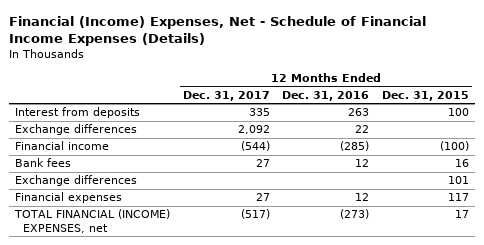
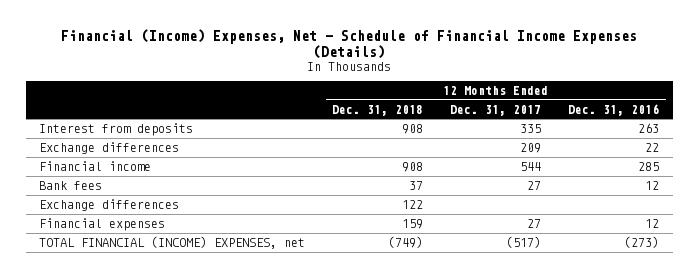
[382,90,470,101] Dec. 31, 2015 -> none
none -> [332,104,424,116] Dec. 31, 2018
[237,125,270,135] 2,092 -> [520,143,542,154] 209
[240,141,270,152] (544) -> [520,162,542,172] 544
[340,141,370,152] (285) -> [638,162,660,172] 285

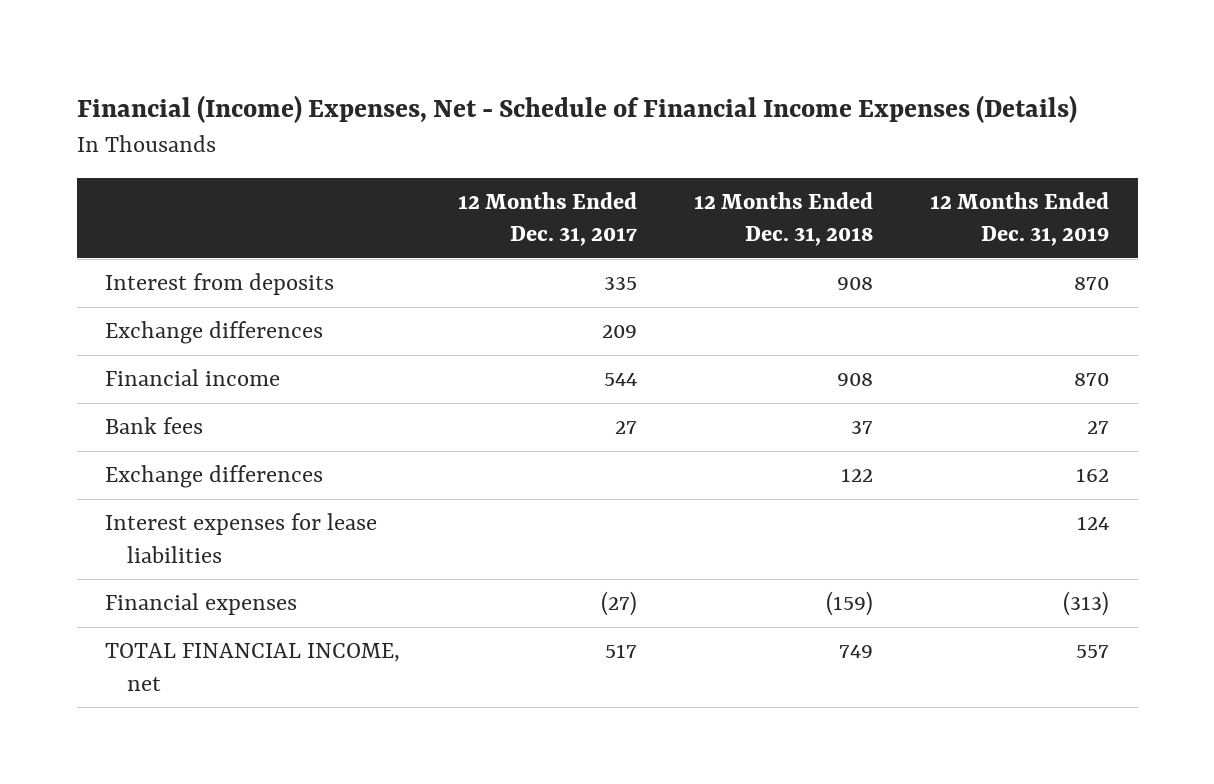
[568,103,660,116] Dec. 31, 2016 -> none
none -> [930,191,1110,247] 12 Months Ended Dec. 31, 2019
none -> [105,513,378,563] Interest expenses for lease liabilities
[402,219,424,230] 159 -> [825,591,873,617] (159)
[527,219,542,229] 27 -> [600,591,637,617] (27)
[39,236,306,250] TOTAL FINANCIAL (INCOME) EXPENSES, net -> [105,643,401,691] TOTAL FINANCIAL INCOME, net
[388,236,424,249] (749) -> [838,645,873,659] 749
[506,236,542,249] (517) -> [604,644,637,659] 517

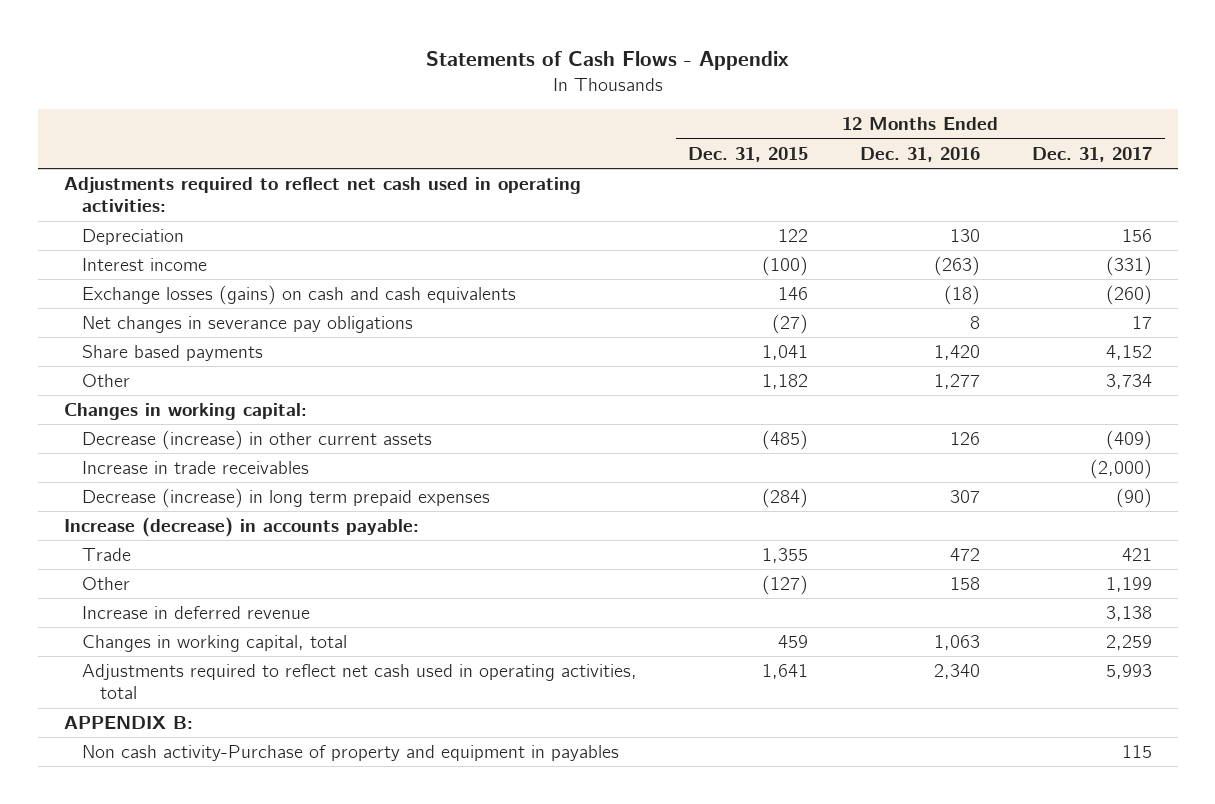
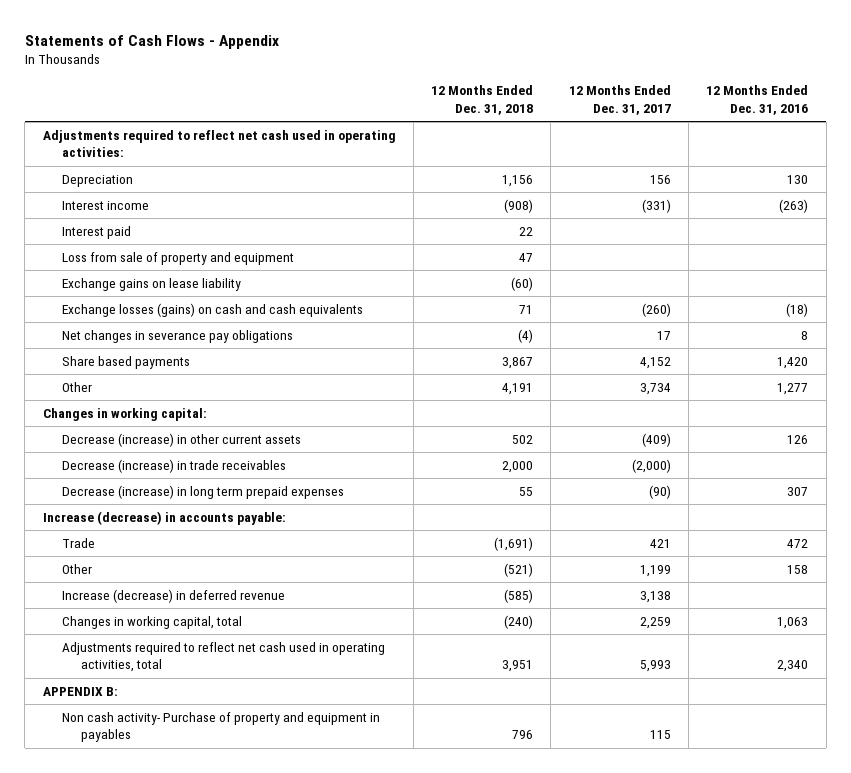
[688,146,809,162] Dec. 31, 2015 -> none
none -> [431,85,534,115] 12 Months Ended Dec. 31, 2018
none -> [61,225,131,239] Interest paid
none -> [61,251,294,265] Loss from sale of property and equipment
none -> [61,277,241,291] Exchange gains on lease liability
[81,461,309,475] Increase in trade receivables -> [61,458,286,473] Decrease (increase) in trade receivables
[81,606,310,620] Increase in deferred revenue -> [61,588,285,603] Increase (decrease) in deferred revenue
[81,745,619,762] Non cash activity-Purchase of property and equipment in payables -> [61,711,380,743] Non cash activity- Purchase of property and equipment in payables

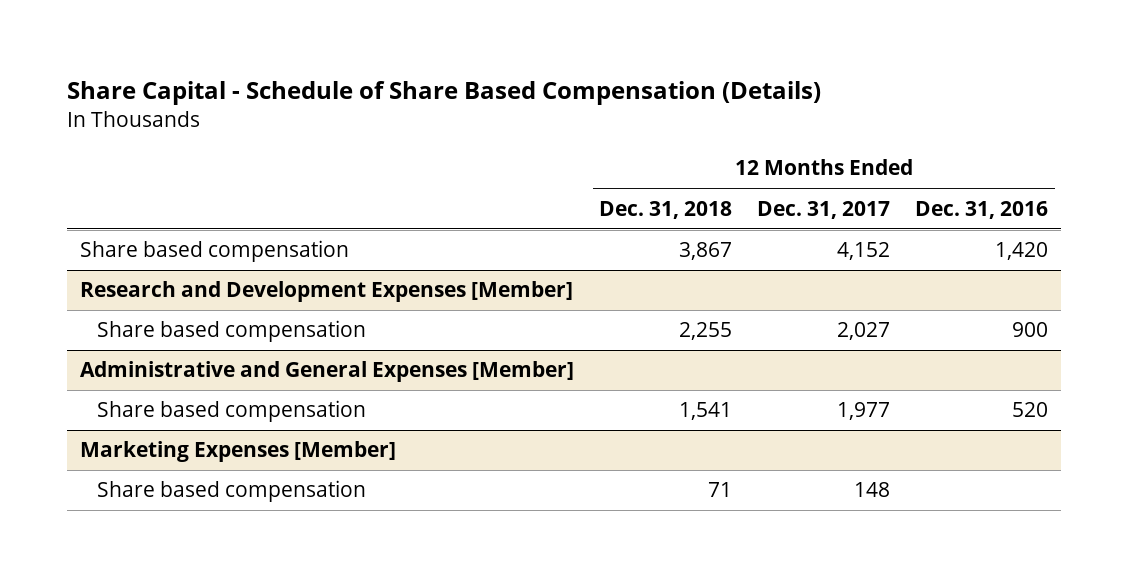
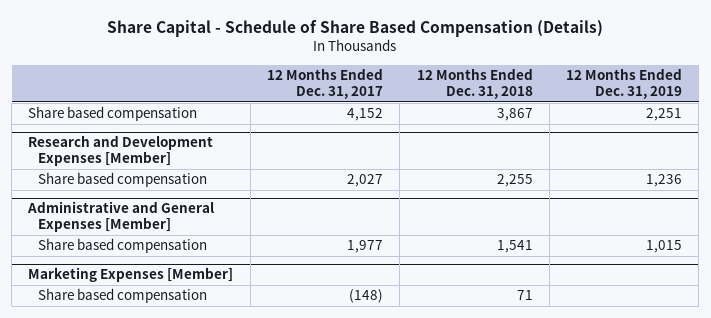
[915,200,1049,219] Dec. 31, 2016 -> none
none -> [566,68,683,100] 12 Months Ended Dec. 31, 2019
[854,482,891,498] 148 -> [348,289,383,304] (148)

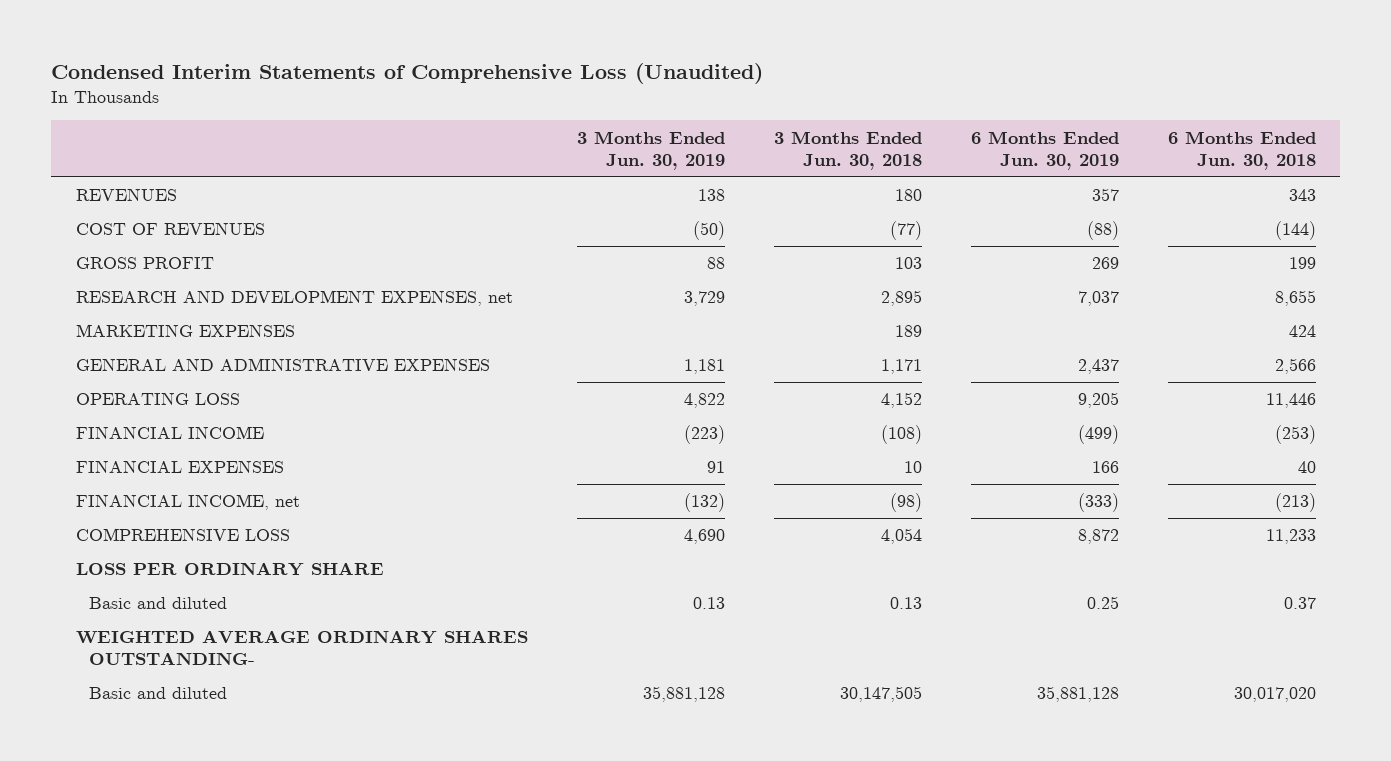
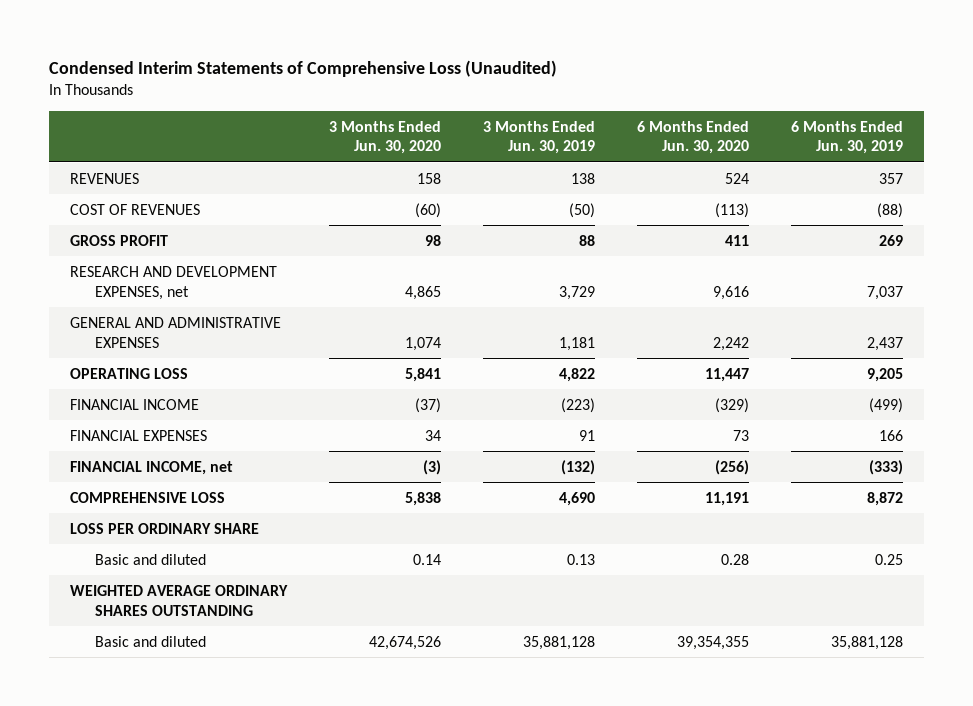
[773,130,922,170] 3 Months Ended Jun. 30, 2018 -> none
[1167,130,1316,170] 6 Months Ended Jun. 30, 2018 -> none
none -> [329,120,442,155] 3 Months Ended Jun. 30, 2020
none -> [637,120,750,155] 6 Months Ended Jun. 30, 2020
[75,324,295,338] MARKETING EXPENSES -> none
[75,630,528,666] WEIGHTED AVERAGE ORDINARY SHARES OUTSTANDING- -> [70,584,289,616] WEIGHTED AVERAGE ORDINARY SHARES OUTSTANDING

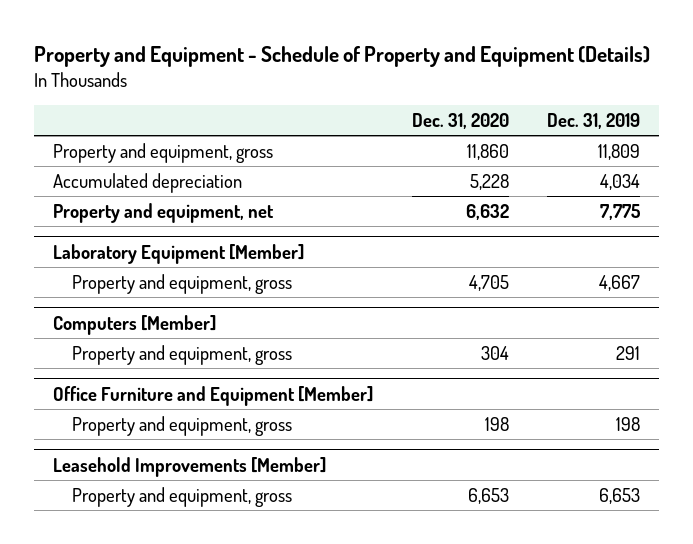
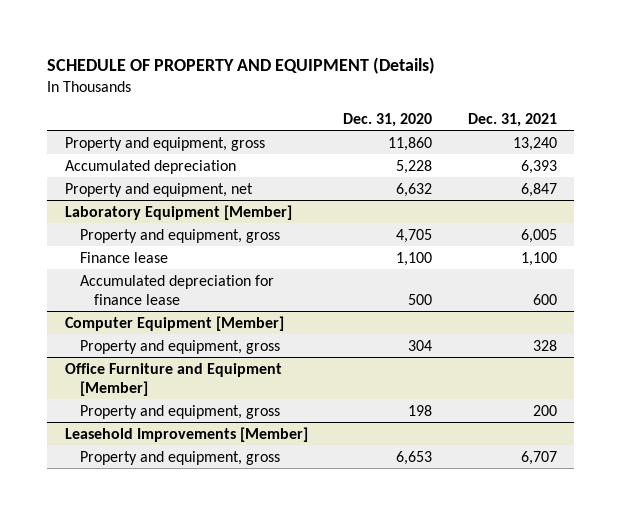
[33,46,650,68] Property and Equipment - Schedule of Property and Equipment (Details) -> [47,57,436,75] SCHEDULE OF PROPERTY AND EQUIPMENT (Details)
[547,113,641,130] Dec. 31, 2019 -> none
none -> [467,112,557,127] Dec. 31, 2021
none -> [79,251,168,263] Finance lease
none -> [79,274,274,305] Accumulated depreciation for finance lease
[53,314,217,335] Computers [Member] -> [64,315,284,331] Computer Equipment [Member]

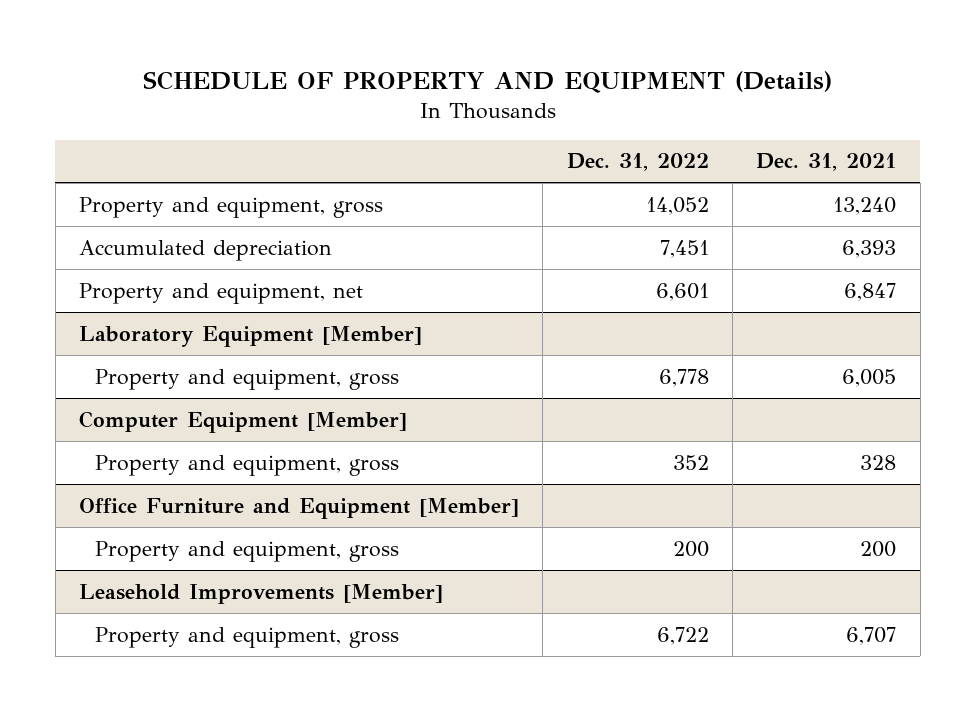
[343,112,433,127] Dec. 31, 2020 -> none
none -> [566,153,709,172] Dec. 31, 2022
[79,251,168,263] Finance lease -> none
[79,274,274,305] Accumulated depreciation for finance lease -> none

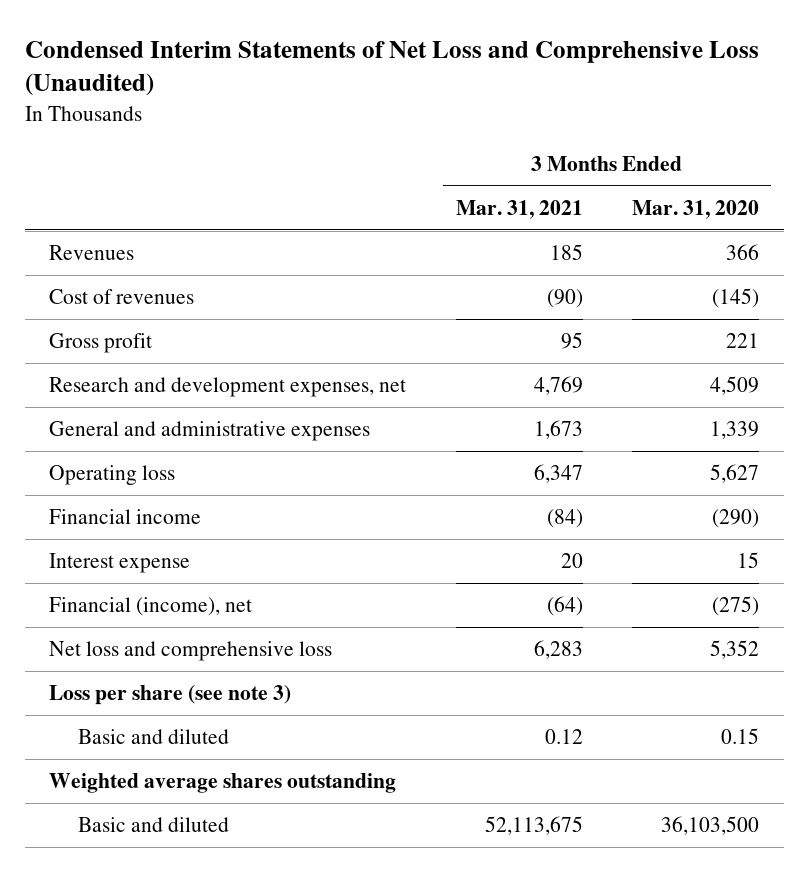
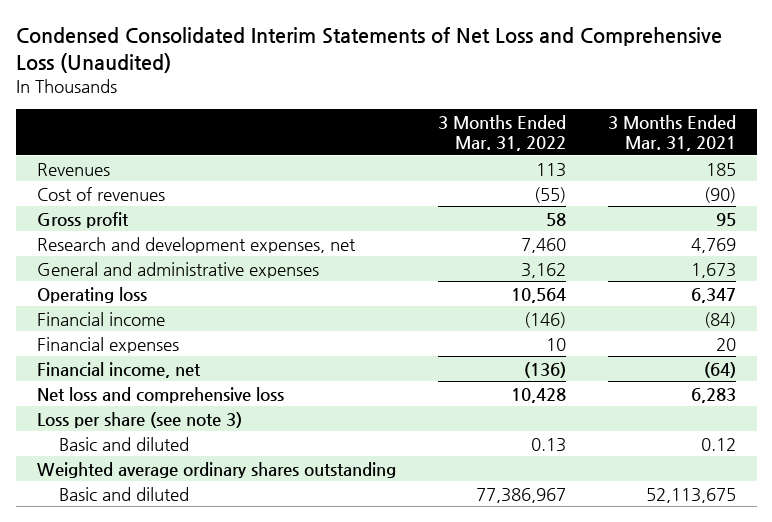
[24,40,759,97] Condensed Interim Statements of Net Loss and Comprehensive Loss (Unaudited) -> [15,27,722,73] Condensed Consolidated Interim Statements of Net Loss and Comprehensive Loss (Unaudited)
[632,199,760,219] Mar. 31, 2020 -> none
none -> [437,114,566,151] 3 Months Ended Mar. 31, 2022
[49,552,191,573] Interest expense -> [36,336,179,353] Financial expenses
[49,596,253,616] Financial (income), net -> [36,361,201,378] Financial income, net
[49,772,397,793] Weighted average shares outstanding -> [36,461,396,478] Weighted average ordinary shares outstanding

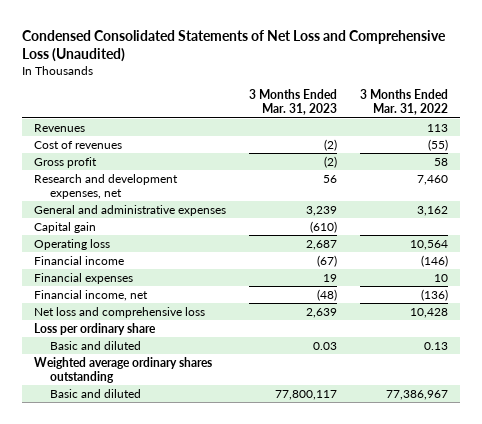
[15,27,722,73] Condensed Consolidated Interim Statements of Net Loss and Comprehensive Loss (Unaudited) -> [22,29,447,62] Condensed Consolidated Statements of Net Loss and Comprehensive Loss (Unaudited)
[607,114,736,151] 3 Months Ended Mar. 31, 2021 -> none
none -> [249,89,338,116] 3 Months Ended Mar. 31, 2023
none -> [33,221,96,233] Capital gain
[36,411,242,428] Loss per share (see note 3) -> [33,322,156,335] Loss per ordinary share

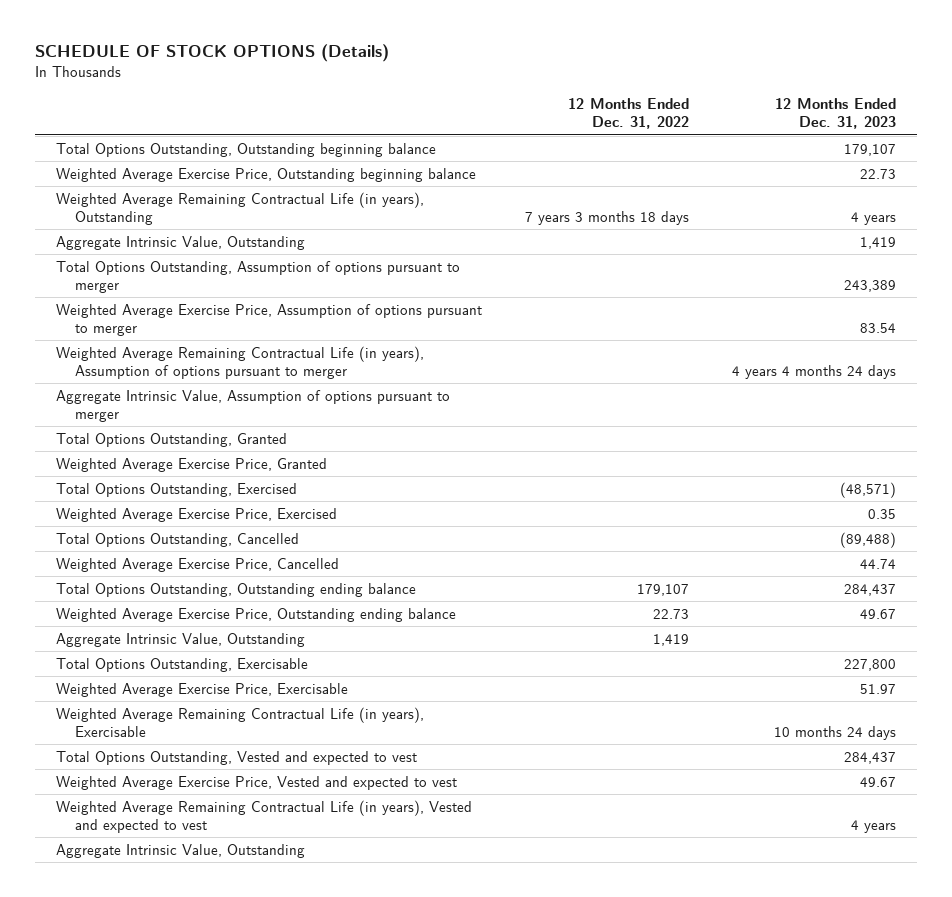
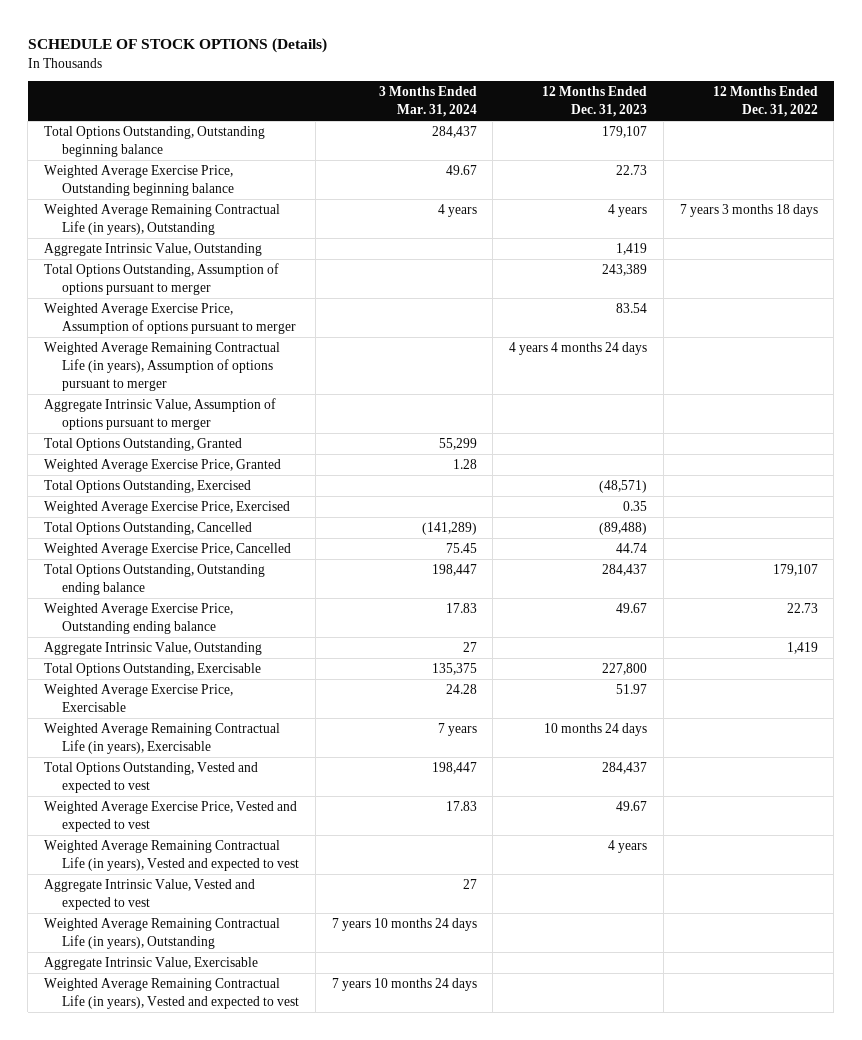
none -> [378,86,477,118] 3 Months Ended Mar. 31, 2024
[56,843,306,858] Aggregate Intrinsic Value, Outstanding -> [44,879,256,910] Aggregate Intrinsic Value, Vested and expected to vest
none -> [44,918,281,949] Weighted Average Remaining Contractual Life (in years), Outstanding
none -> [44,957,259,971] Aggregate Intrinsic Value, Exercisable
none -> [44,978,300,1009] Weighted Average Remaining Contractual Life (in years), Vested and expected to vest

